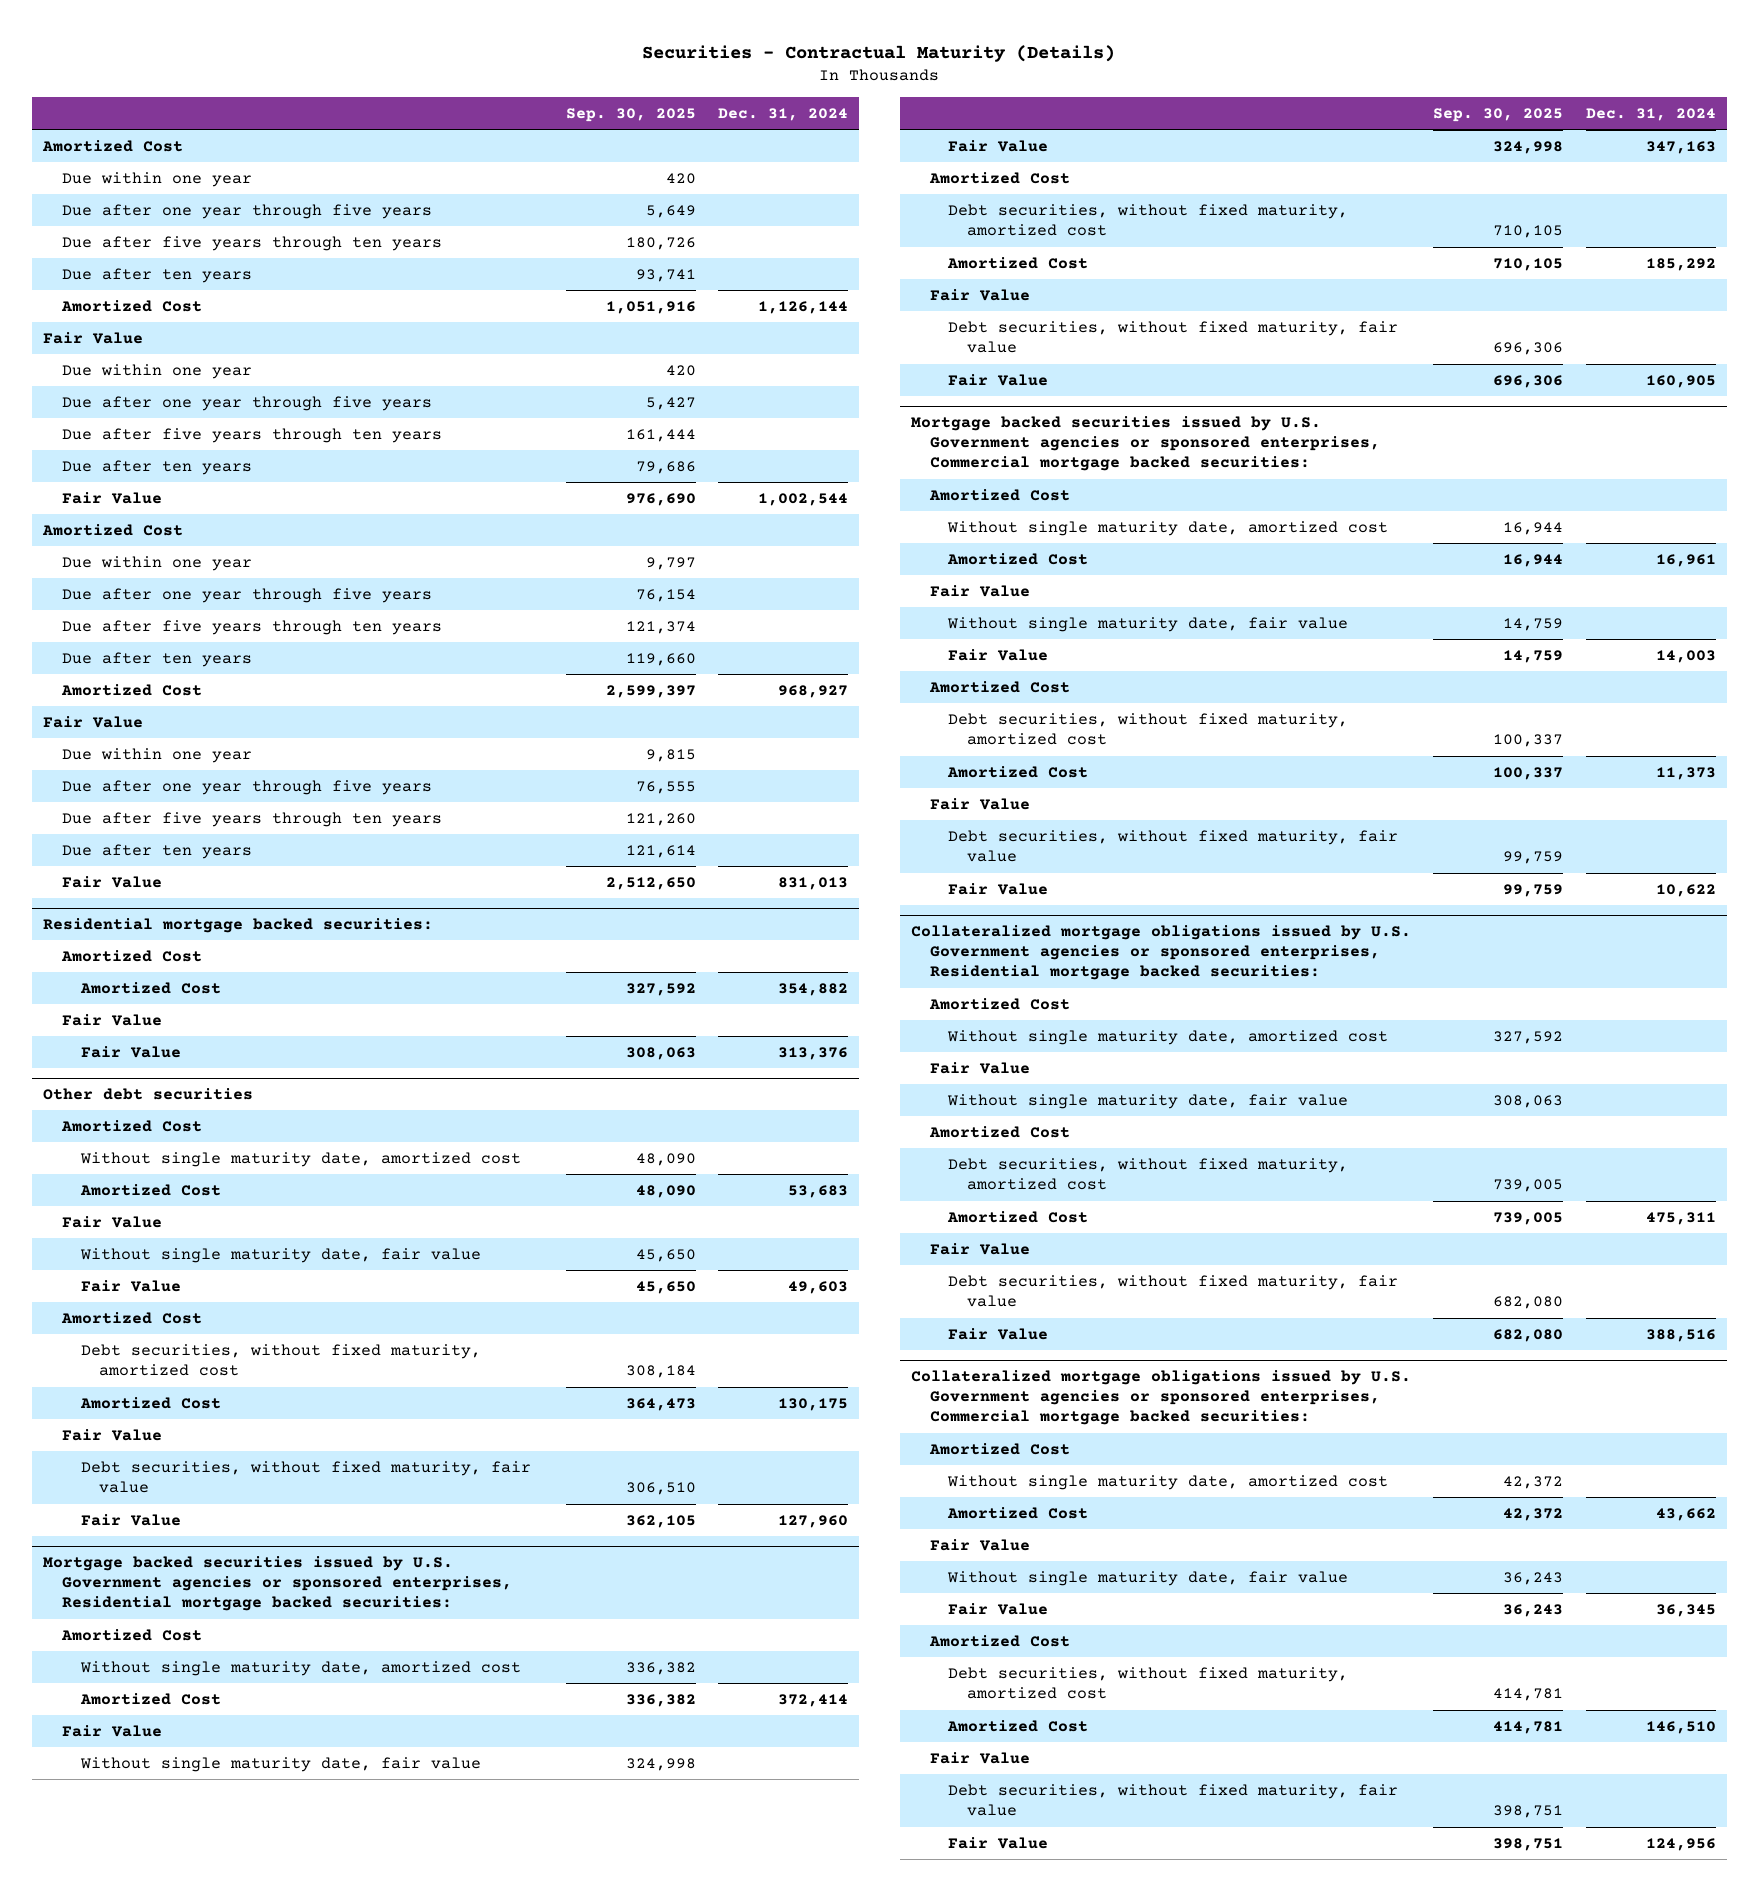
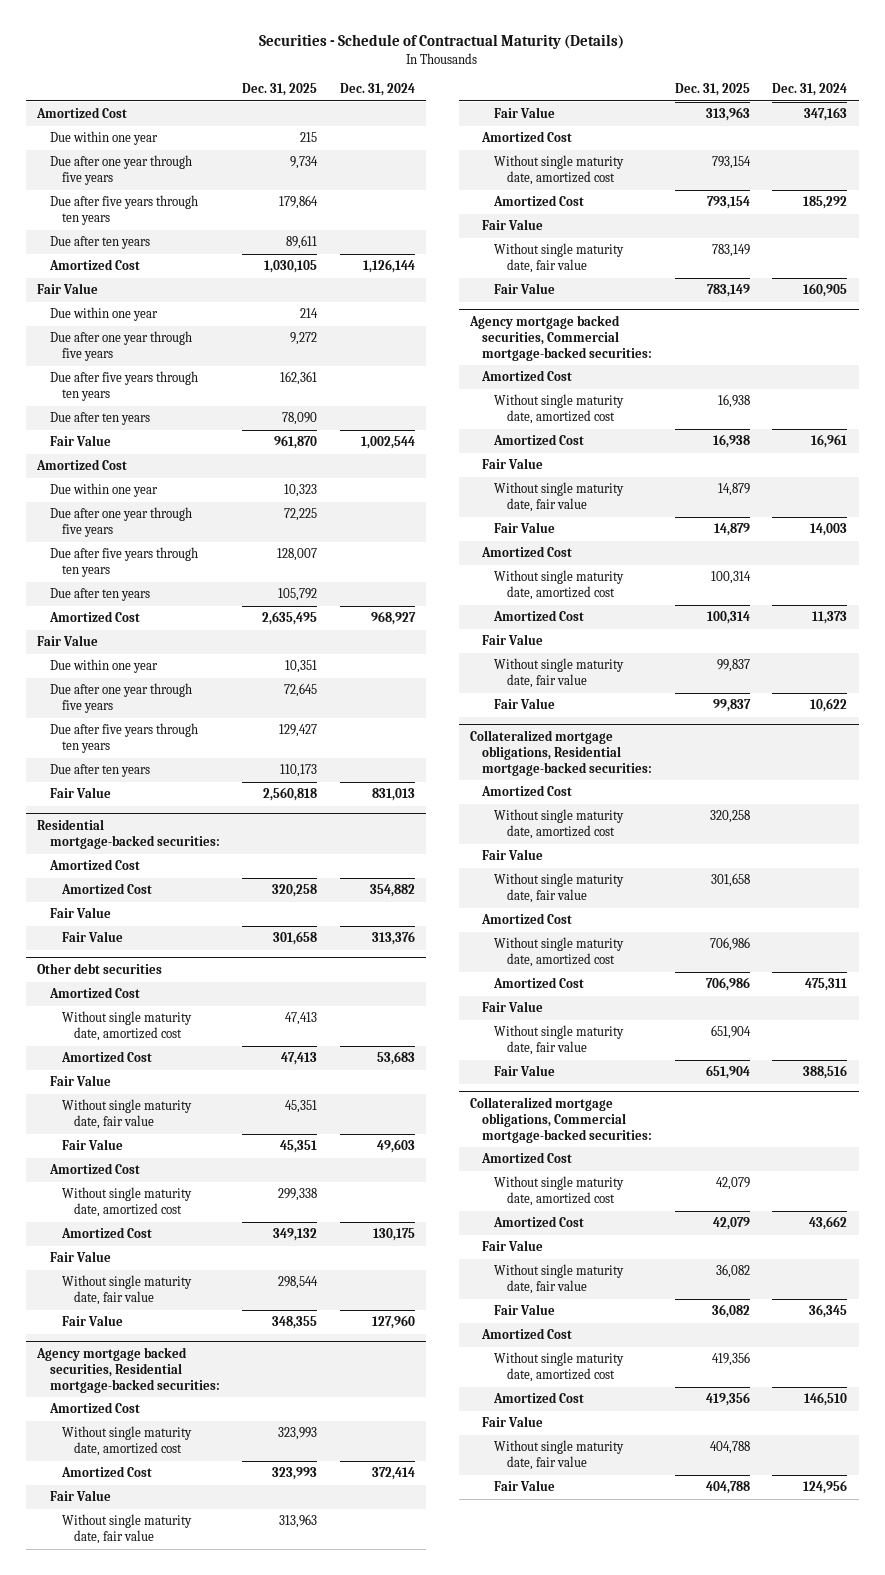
[642,44,1116,62] Securities - Contractual Maturity (Details) -> [259,34,625,50] Securities - Schedule of Contractual Maturity (Details)
[565,107,696,122] Sep. 30, 2025 -> none
none -> [242,83,318,97] Dec. 31, 2025
[43,918,434,934] Residential mortgage backed securities: -> [37,819,220,850] Residential mortgage-backed securities:
[80,1343,481,1377] Debt securities, without fixed maturity, amortized cost -> [61,1187,192,1218] Without single maturity date, amortized cost
[80,1460,531,1494] Debt securities, without fixed maturity, fair value -> [61,1275,192,1306] Without single maturity date, fair value
[43,1556,513,1612] Mortgage backed securities issued by U.S. Government agencies or sponsored enterprises, Residential mortgage backed securities: -> [36,1347,220,1393] Agency mortgage backed securities, Residential mortgage-backed securities:
[948,203,1349,237] Debt securities, without fixed maturity, amortized cost -> [494,155,625,186] Without single maturity date, amortized cost
[948,320,1399,354] Debt securities, without fixed maturity, fair value -> [494,243,625,274] Without single maturity date, fair value
[911,416,1380,472] Mortgage backed securities issued by U.S. Government agencies or sponsored enterprises, Commercial mortgage backed securities: -> [468,315,653,361] Agency mortgage backed securities, Commercial mortgage-backed securities:
[948,712,1349,746] Debt securities, without fixed maturity, amortized cost -> [494,570,625,601] Without single maturity date, amortized cost
[948,829,1399,863] Debt securities, without fixed maturity, fair value -> [494,658,625,689] Without single maturity date, fair value
[911,925,1412,981] Collateralized mortgage obligations issued by U.S. Government agencies or sponsored enterprises, Residential mortgage backed securities: -> [469,730,653,776] Collateralized mortgage obligations, Residential mortgage-backed securities:
[948,1157,1349,1191] Debt securities, without fixed maturity, amortized cost -> [494,937,625,968] Without single maturity date, amortized cost
[948,1274,1399,1308] Debt securities, without fixed maturity, fair value -> [494,1025,625,1056] Without single maturity date, fair value
[911,1370,1412,1426] Collateralized mortgage obligations issued by U.S. Government agencies or sponsored enterprises, Commercial mortgage backed securities: -> [469,1097,653,1143] Collateralized mortgage obligations, Commercial mortgage-backed securities:
[948,1666,1349,1700] Debt securities, without fixed maturity, amortized cost -> [494,1352,625,1383] Without single maturity date, amortized cost
[948,1783,1399,1817] Debt securities, without fixed maturity, fair value -> [494,1440,625,1471] Without single maturity date, fair value

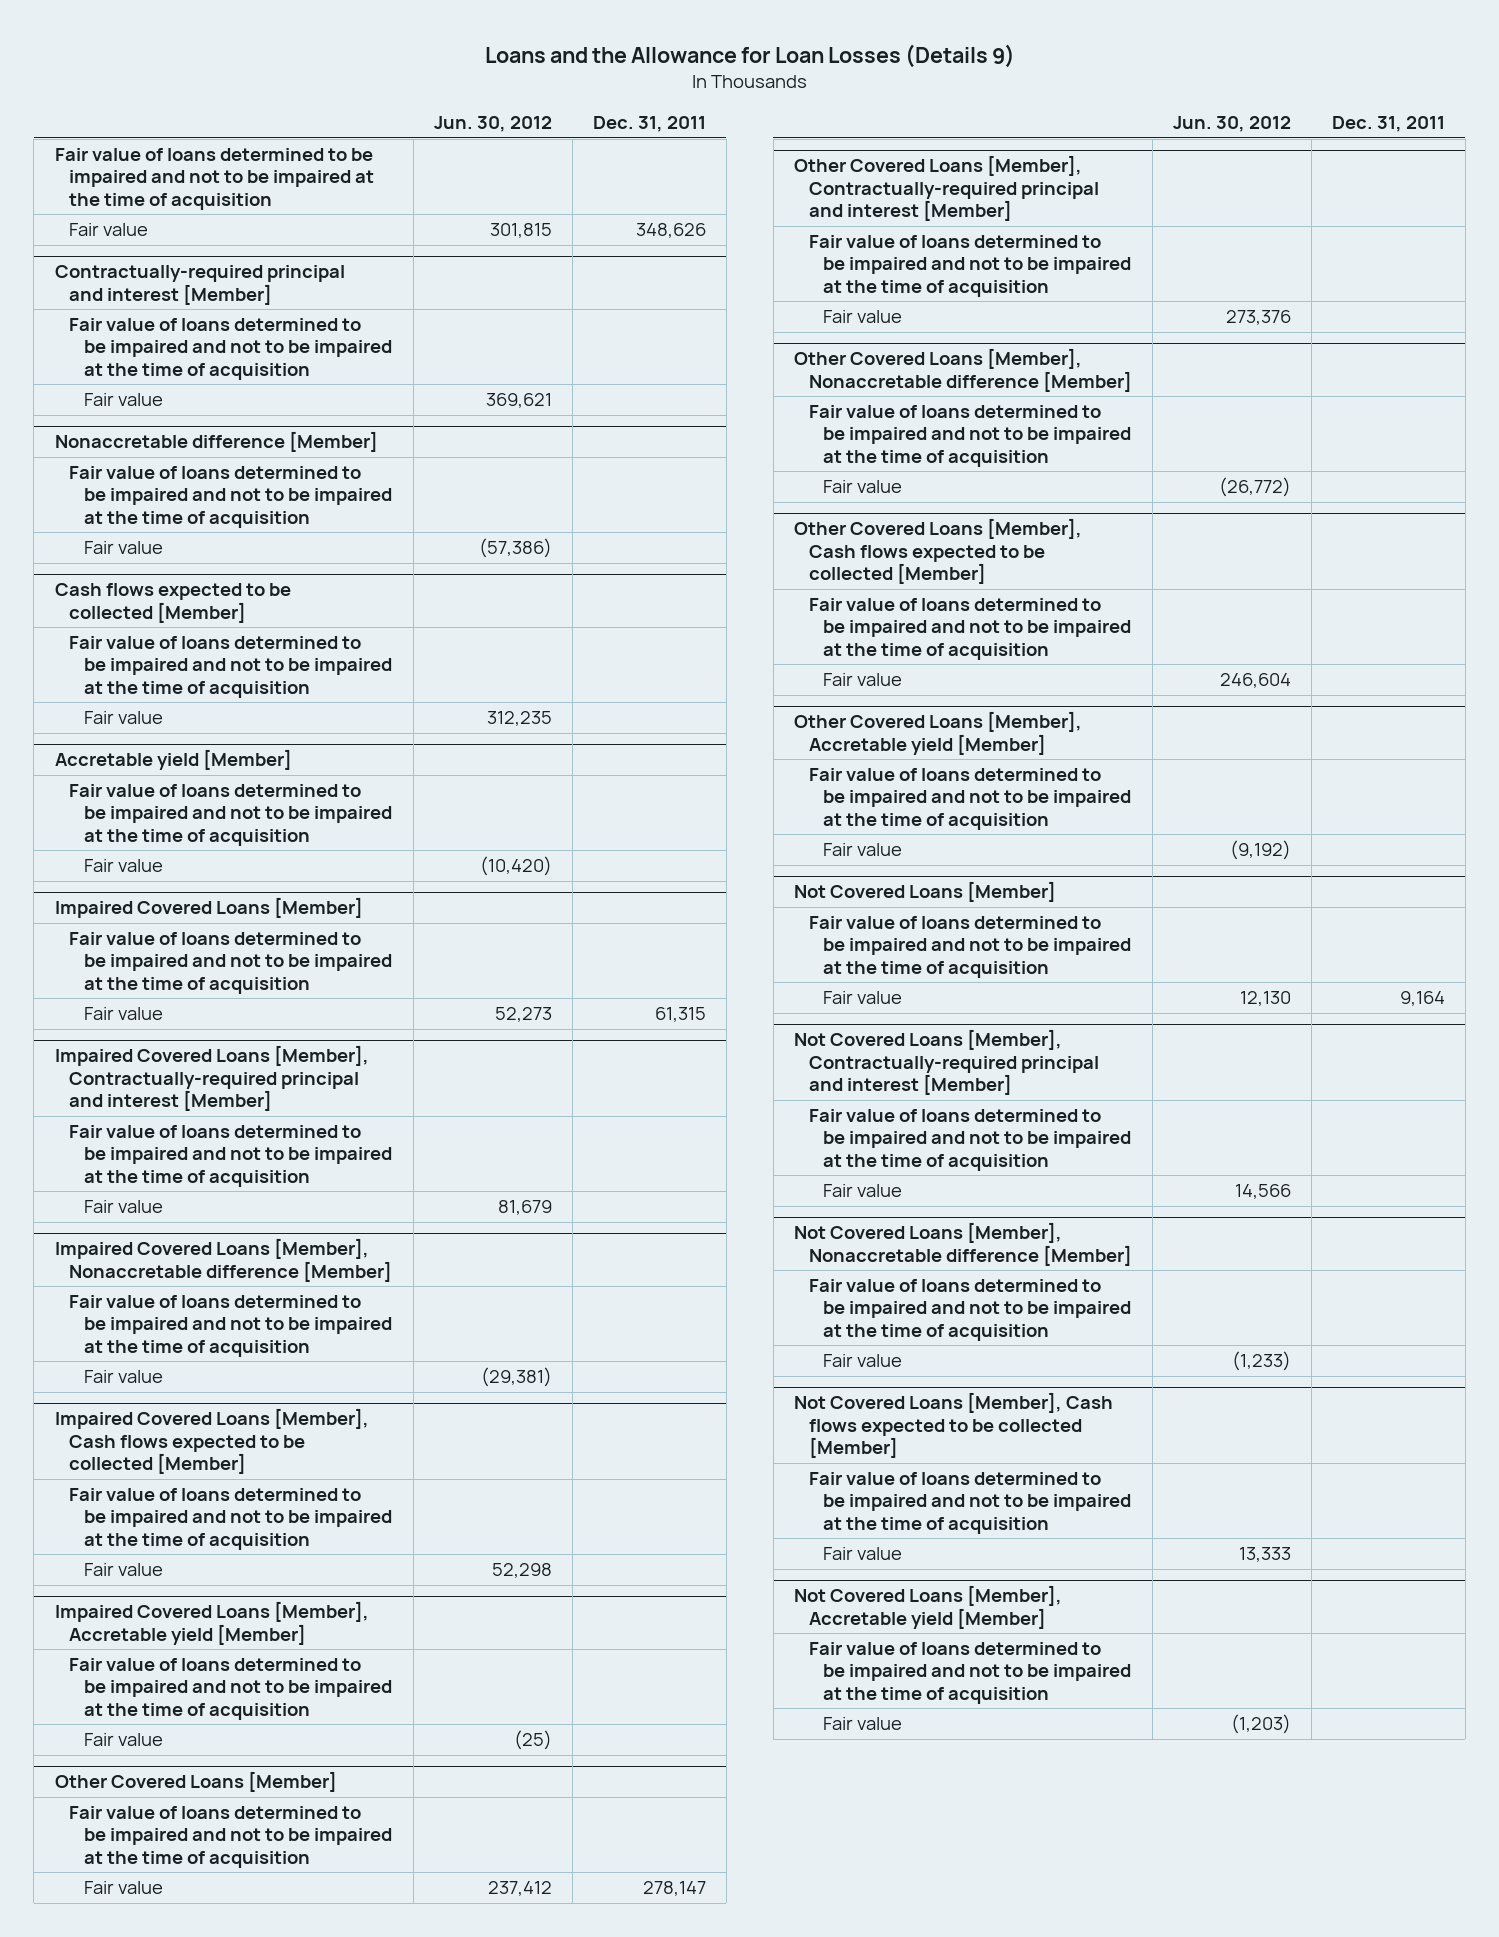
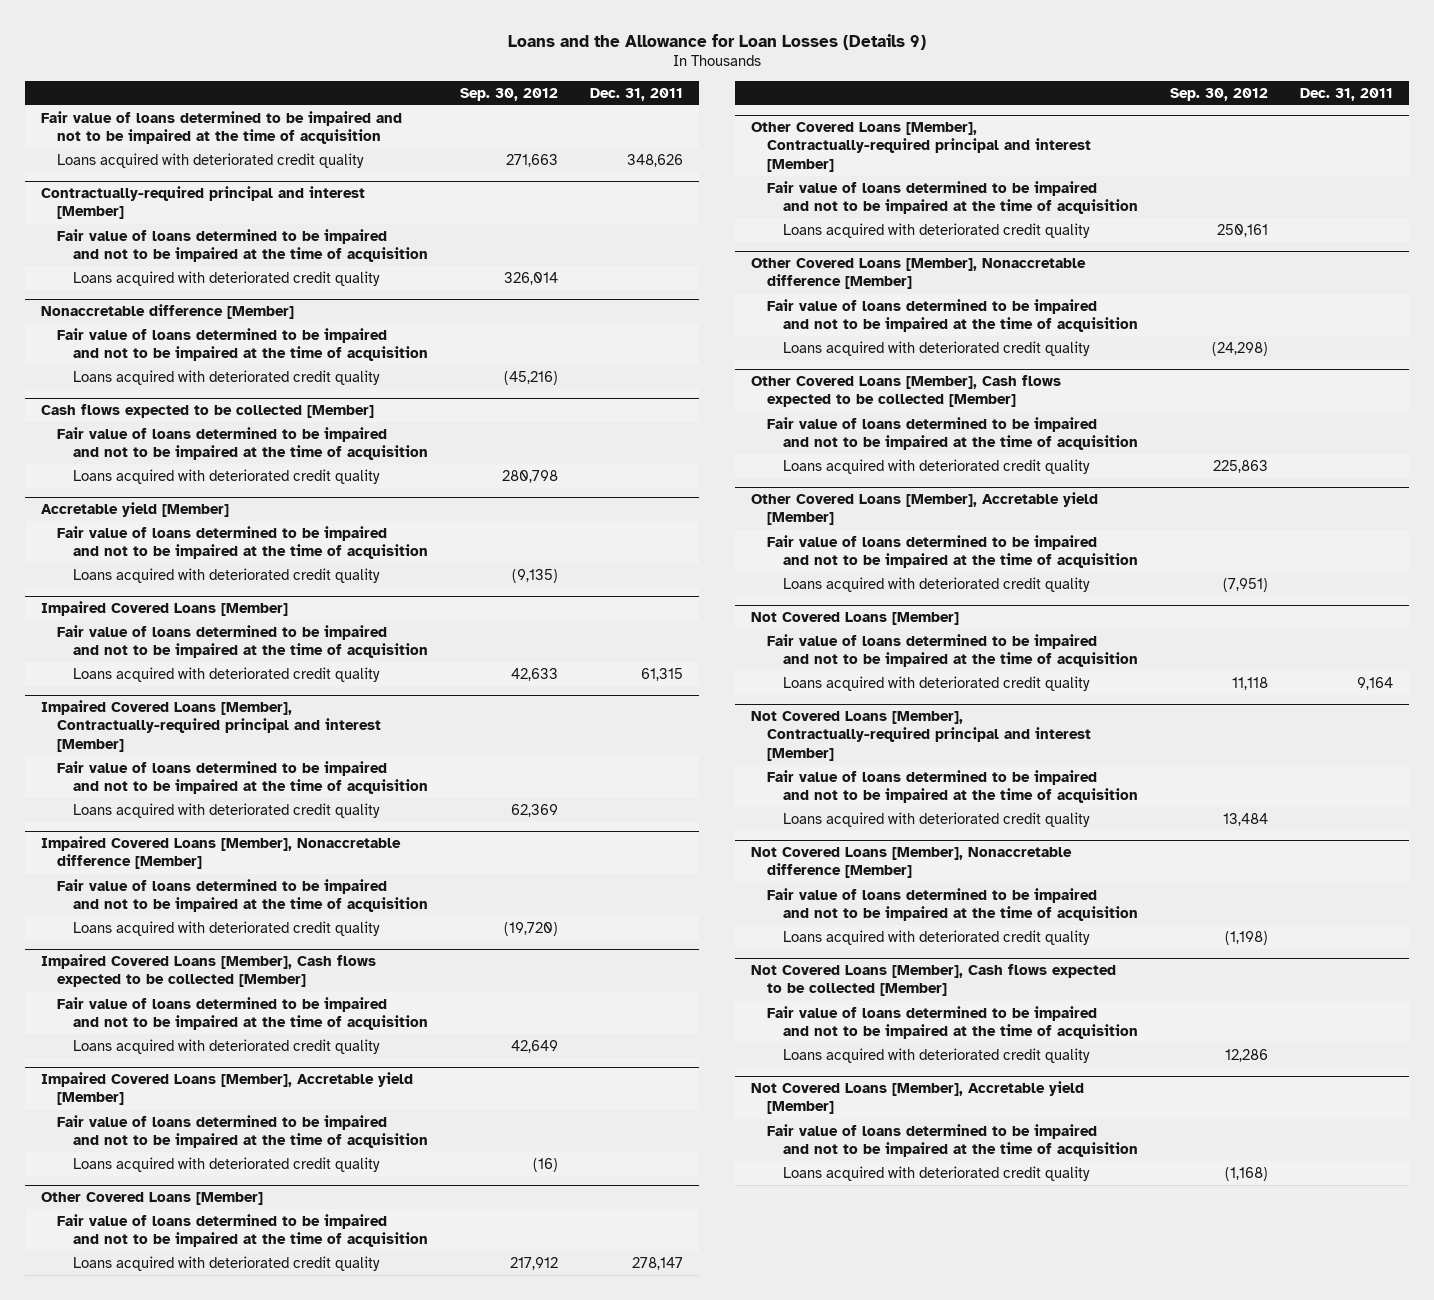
[433,116,552,133] Jun. 30, 2012 -> none
none -> [459,87,558,101] Sep. 30, 2012
[69,223,149,237] Fair value -> [56,152,364,168] Loans acquired with deteriorated credit quality
[84,393,164,407] Fair value -> [72,270,380,286] Loans acquired with deteriorated credit quality
[84,541,164,555] Fair value -> [72,369,380,385] Loans acquired with deteriorated credit quality
[84,711,164,725] Fair value -> [72,468,380,484] Loans acquired with deteriorated credit quality
[84,859,164,873] Fair value -> [72,567,380,583] Loans acquired with deteriorated credit quality
[84,1007,164,1021] Fair value -> [72,666,380,682] Loans acquired with deteriorated credit quality
[84,1200,164,1214] Fair value -> [72,802,380,818] Loans acquired with deteriorated credit quality
[84,1370,164,1384] Fair value -> [72,920,380,936] Loans acquired with deteriorated credit quality
[84,1563,164,1577] Fair value -> [72,1038,380,1054] Loans acquired with deteriorated credit quality
[84,1733,164,1747] Fair value -> [72,1156,380,1172] Loans acquired with deteriorated credit quality
[84,1881,164,1895] Fair value -> [72,1255,380,1271] Loans acquired with deteriorated credit quality
[823,310,903,324] Fair value -> [782,222,1090,238] Loans acquired with deteriorated credit quality
[823,480,903,494] Fair value -> [782,340,1090,356] Loans acquired with deteriorated credit quality
[823,673,903,687] Fair value -> [782,458,1090,474] Loans acquired with deteriorated credit quality
[823,843,903,857] Fair value -> [782,576,1090,592] Loans acquired with deteriorated credit quality
[823,991,903,1005] Fair value -> [782,675,1090,691] Loans acquired with deteriorated credit quality
[823,1184,903,1198] Fair value -> [782,811,1090,827] Loans acquired with deteriorated credit quality
[823,1354,903,1368] Fair value -> [782,929,1090,945] Loans acquired with deteriorated credit quality
[823,1547,903,1561] Fair value -> [782,1047,1090,1063] Loans acquired with deteriorated credit quality
[823,1717,903,1731] Fair value -> [782,1165,1090,1181] Loans acquired with deteriorated credit quality

